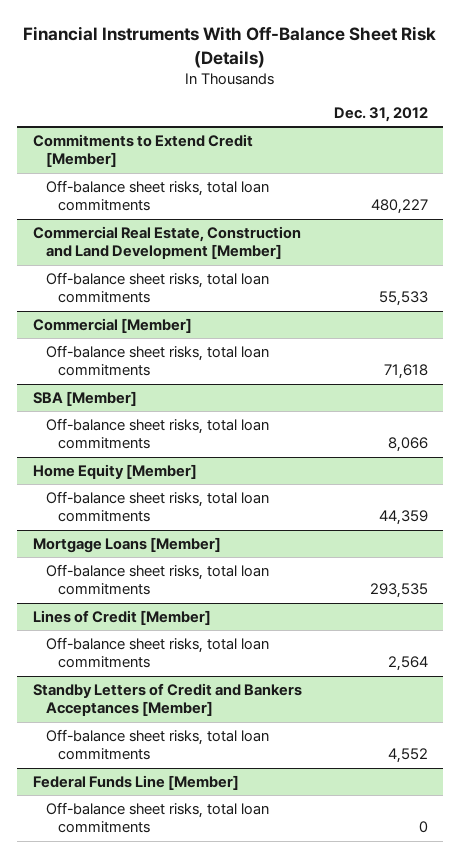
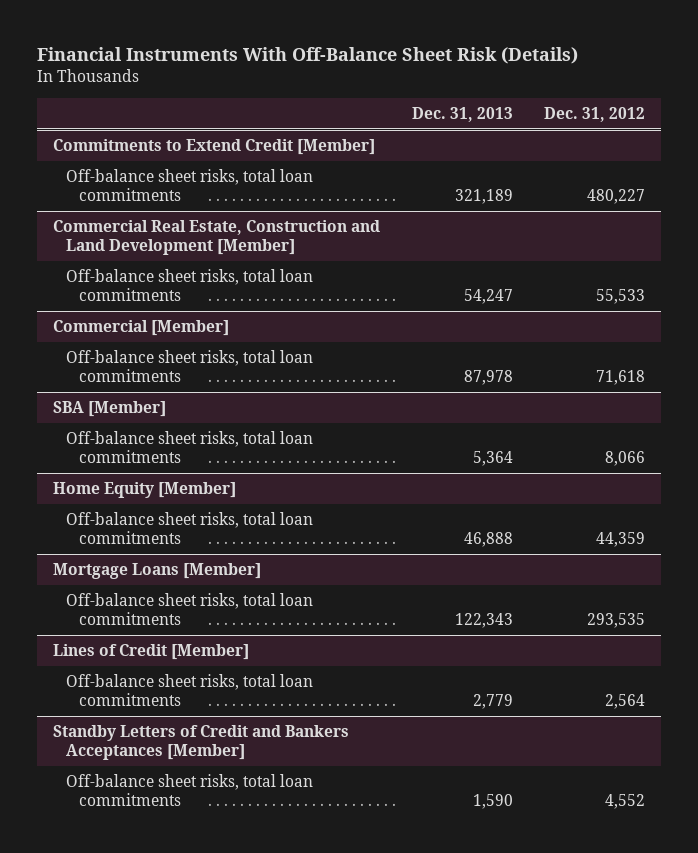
none -> [411,107,513,123] Dec. 31, 2013
[32,774,239,790] Federal Funds Line [Member] -> none
[45,801,269,834] Off-balance sheet risks, total loan commitments -> none

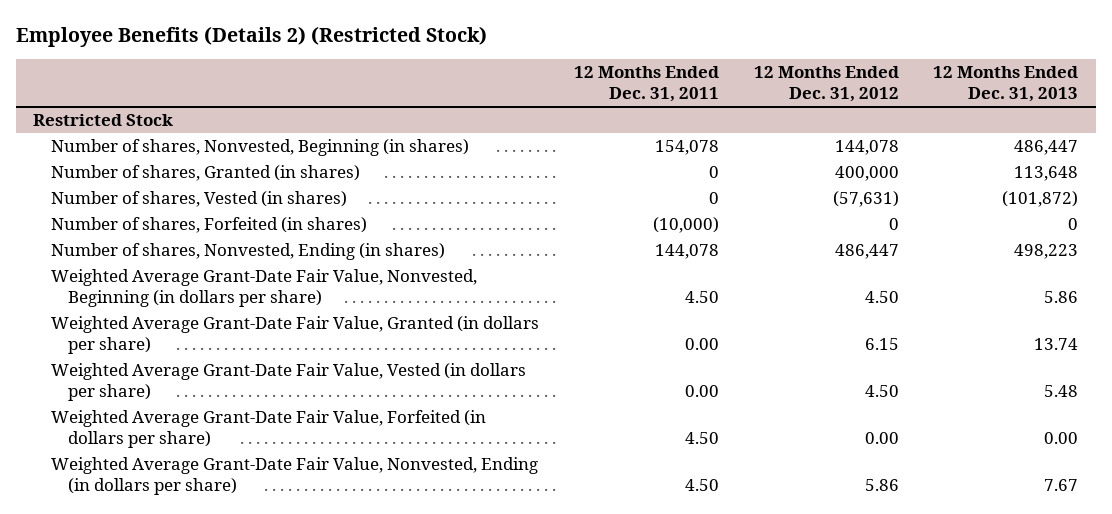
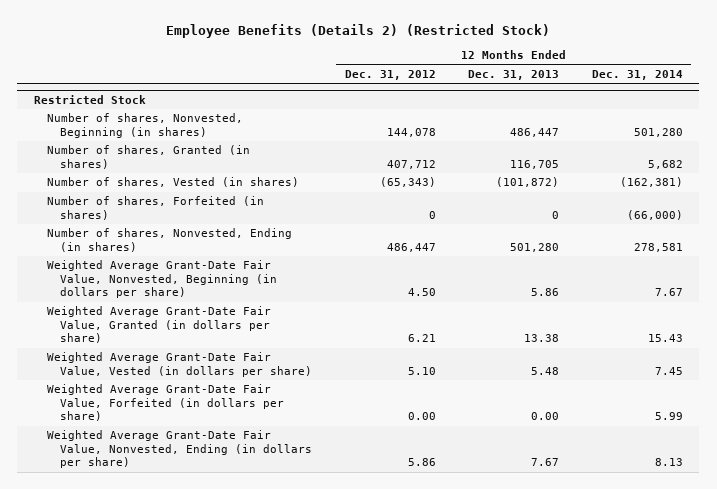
[573,66,719,103] 12 Months Ended Dec. 31, 2011 -> none
none -> [591,69,683,80] Dec. 31, 2014
[834,166,899,182] 400,000 -> [386,159,436,169] 407,712
[1014,166,1079,182] 113,648 -> [510,159,560,169] 116,705
[832,191,899,208] (57,631) -> [379,177,436,188] (65,343)
[1014,244,1079,260] 498,223 -> [510,242,560,252] 501,280
[864,338,899,351] 6.15 -> [407,334,436,343] 6.21
[1034,338,1079,351] 13.74 -> [524,334,560,343] 13.38
[864,385,899,398] 4.50 -> [407,366,436,375] 5.10

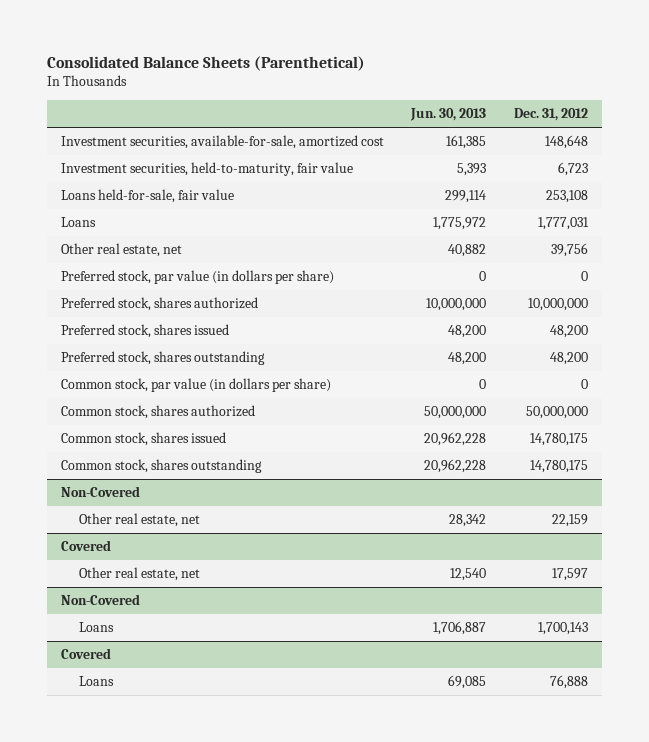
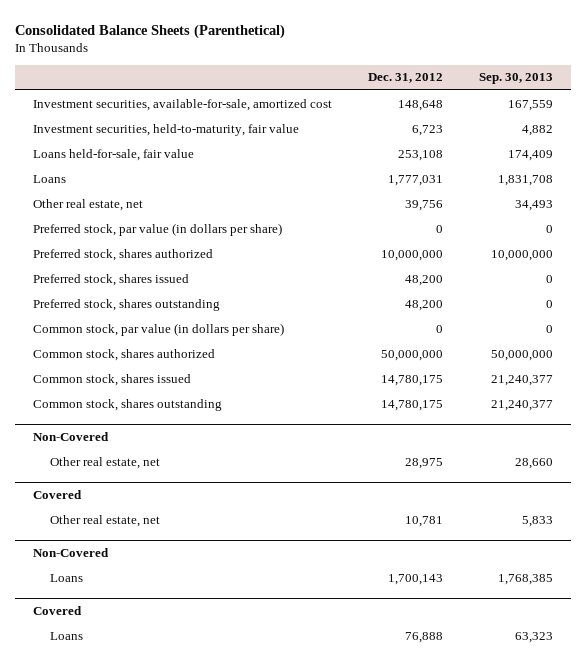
[410,108,487,122] Jun. 30, 2013 -> none
none -> [478,73,553,85] Sep. 30, 2013
[551,514,588,528] 22,159 -> [404,457,443,469] 28,975
[551,568,588,582] 17,597 -> [404,515,443,527] 10,781

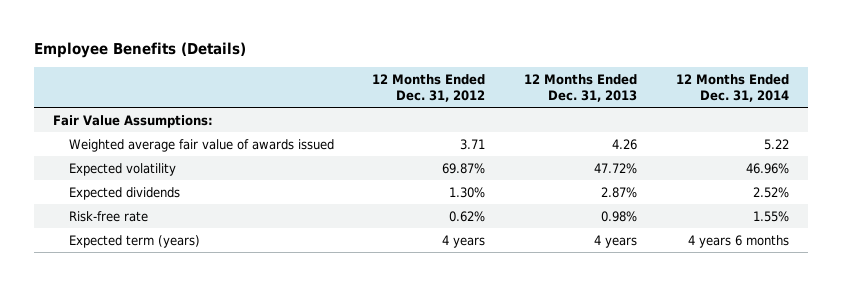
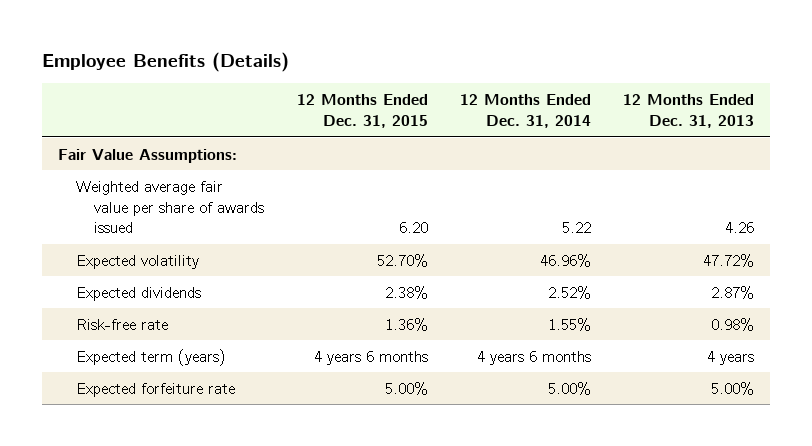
[372,74,486,103] 12 Months Ended Dec. 31, 2012 -> none
none -> [296,94,428,128] 12 Months Ended Dec. 31, 2015
[68,138,334,152] Weighted average fair value of awards issued -> [76,180,265,234] Weighted average fair value per share of awards issued
none -> [76,382,236,397] Expected forfeiture rate

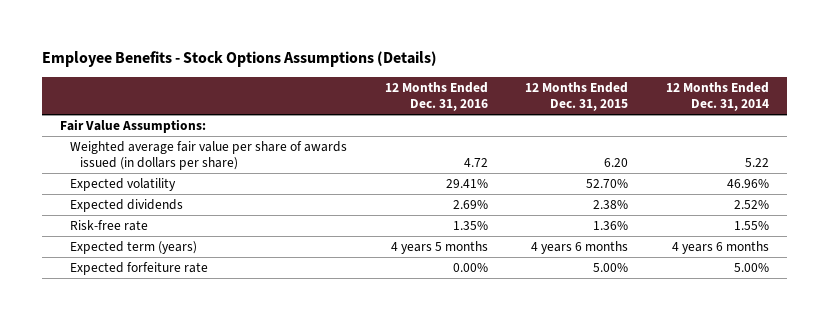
[42,52,290,73] Employee Benefits (Details) -> [41,50,437,67] Employee Benefits - Stock Options Assumptions (Details)
[622,94,754,128] 12 Months Ended Dec. 31, 2013 -> none
none -> [384,81,488,111] 12 Months Ended Dec. 31, 2016
[76,180,265,234] Weighted average fair value per share of awards issued -> [70,141,348,171] Weighted average fair value per share of awards issued (in dollars per share)

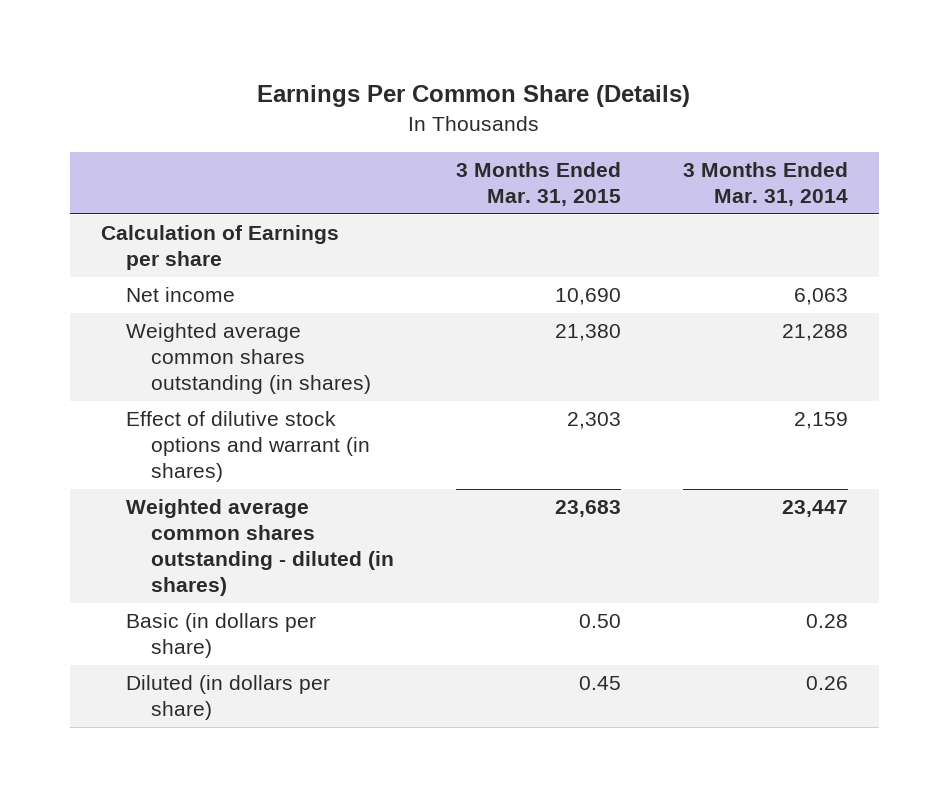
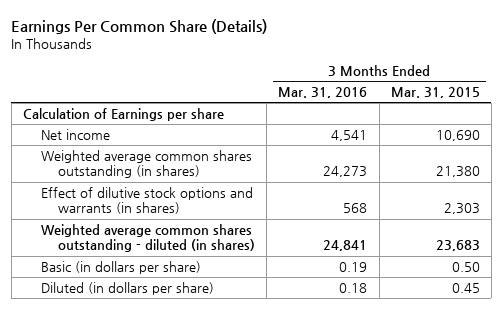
[682,161,848,206] 3 Months Ended Mar. 31, 2014 -> none
none -> [278,87,368,99] Mar. 31, 2016
[125,411,370,483] Effect of dilutive stock options and warrant (in shares) -> [40,186,253,215] Effect of dilutive stock options and warrants (in shares)

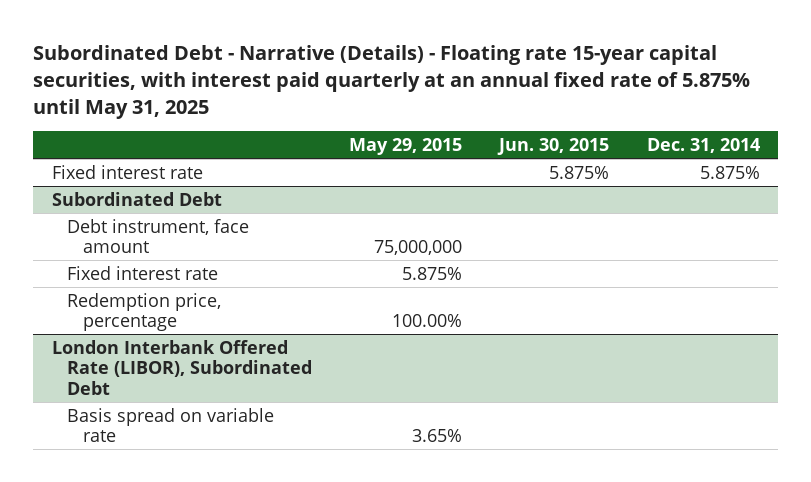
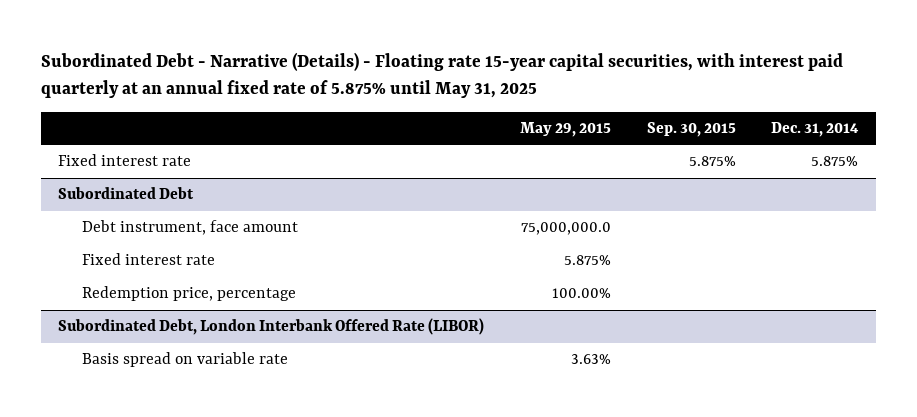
[497,137,610,155] Jun. 30, 2015 -> none
none -> [646,121,736,137] Sep. 30, 2015
[374,240,463,256] 75,000,000 -> [521,222,612,236] 75,000,000.0
[51,339,313,395] London Interbank Offered Rate (LIBOR), Subordinated Debt -> [58,318,485,336] Subordinated Debt, London Interbank Offered Rate (LIBOR)
[412,429,463,443] 3.65% -> [571,354,612,365] 3.63%

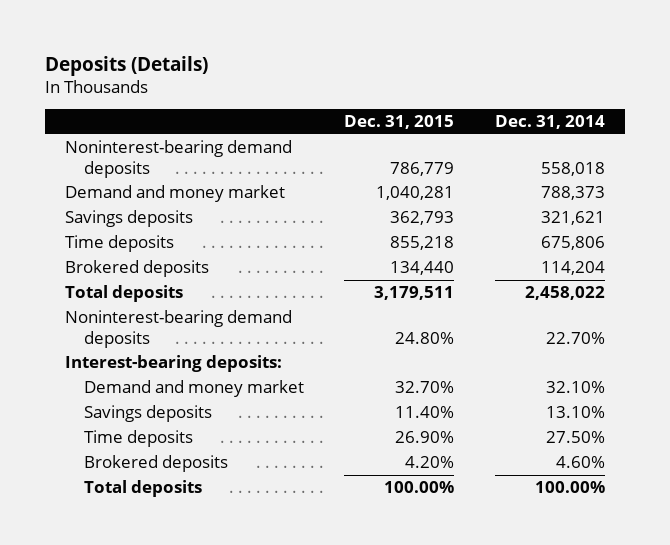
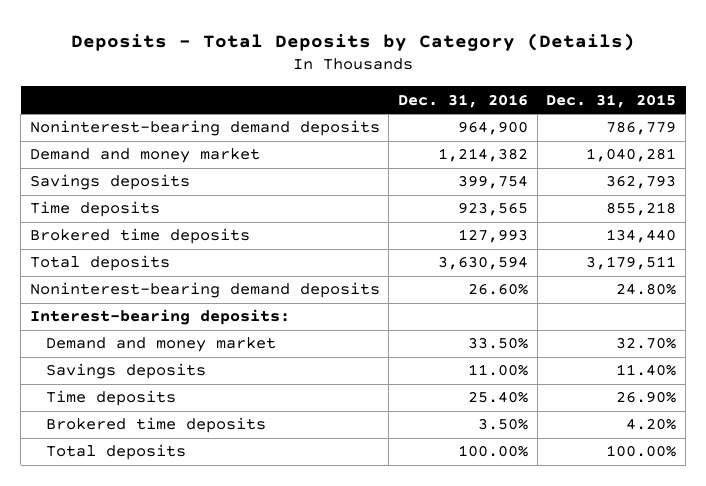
[45,55,209,76] Deposits (Details) -> [71,32,636,51] Deposits - Total Deposits by Category (Details)
[494,115,605,130] Dec. 31, 2014 -> none
none -> [398,93,529,108] Dec. 31, 2016
[65,260,210,278] Brokered deposits -> [29,228,250,245] Brokered time deposits
[83,455,228,473] Brokered deposits -> [45,417,266,434] Brokered time deposits

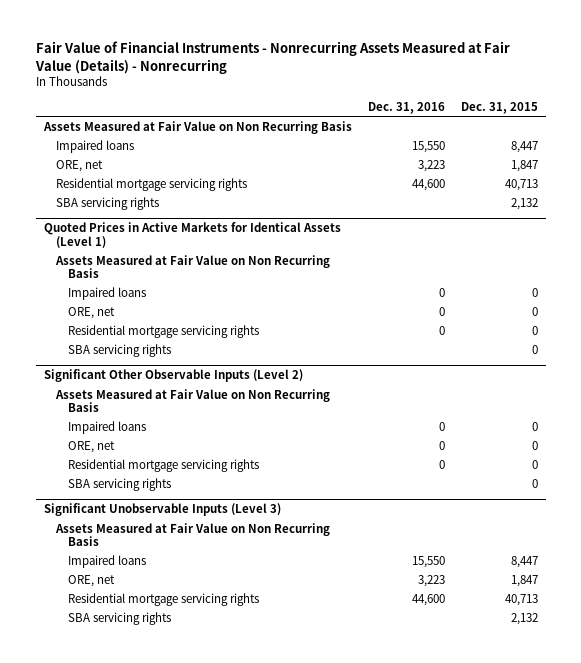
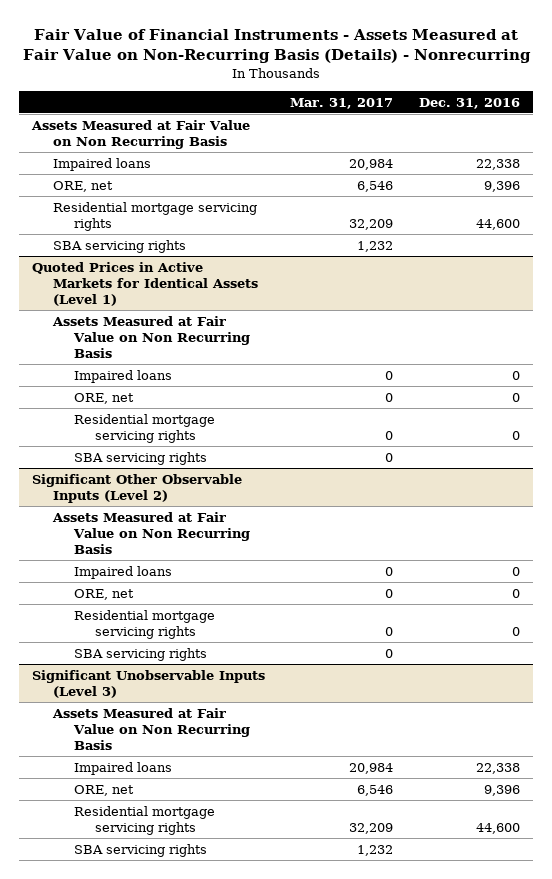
[34,41,510,75] Fair Value of Financial Instruments - Nonrecurring Assets Measured at Fair Value (Details) - Nonrecurring -> [22,28,531,64] Fair Value of Financial Instruments - Assets Measured at Fair Value on Non-Recurring Basis (Details) - Nonrecurring
[460,102,538,115] Dec. 31, 2015 -> none
none -> [290,97,394,109] Mar. 31, 2017
[411,140,445,153] 15,550 -> [475,158,520,170] 22,338
[417,159,445,172] 3,223 -> [483,180,520,192] 9,396
[411,555,445,568] 15,550 -> [475,762,520,774] 22,338
[417,574,445,587] 3,223 -> [483,784,520,796] 9,396

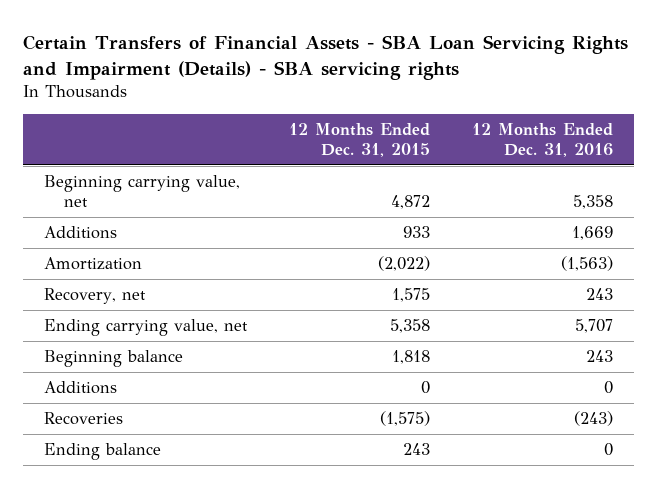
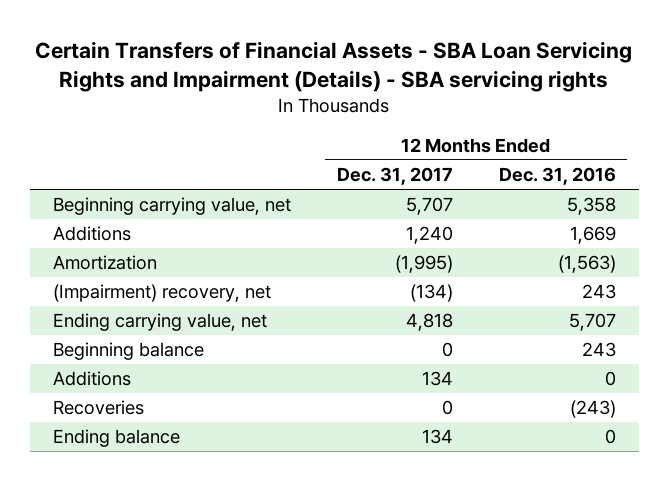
[289,123,431,157] 12 Months Ended Dec. 31, 2015 -> none
none -> [336,167,453,186] Dec. 31, 2017
[44,288,147,305] Recovery, net -> [52,284,271,303] (Impairment) recovery, net

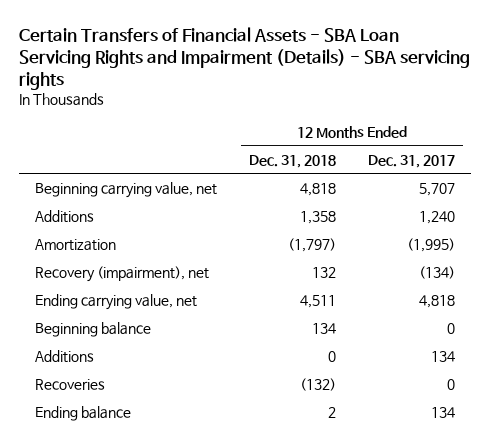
[498,167,616,186] Dec. 31, 2016 -> none
none -> [248,154,336,168] Dec. 31, 2018
[52,284,271,303] (Impairment) recovery, net -> [34,265,209,282] Recovery (impairment), net

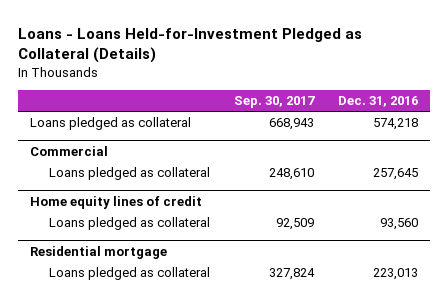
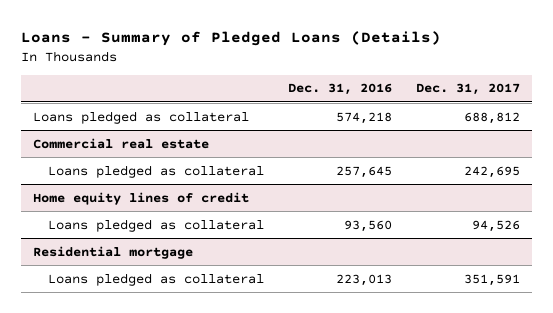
[18,27,363,64] Loans - Loans Held-for-Investment Pledged as Collateral (Details) -> [20,31,441,47] Loans - Summary of Pledged Loans (Details)
[234,96,316,109] Sep. 30, 2017 -> none
none -> [416,83,521,96] Dec. 31, 2017
[30,146,109,157] Commercial -> [32,137,209,149] Commercial real estate

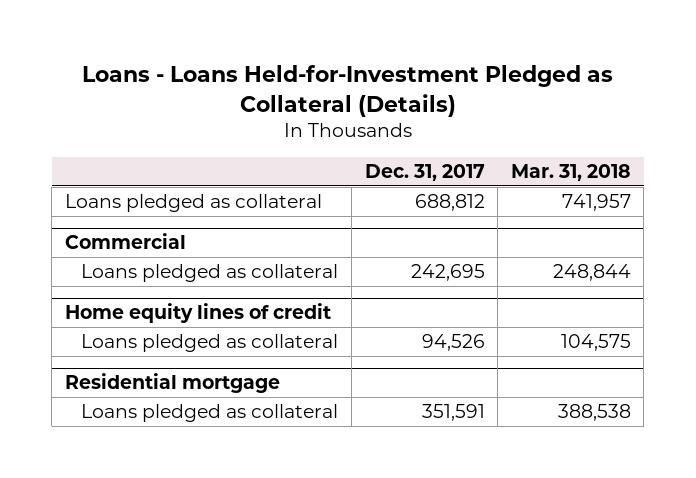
[20,31,441,47] Loans - Summary of Pledged Loans (Details) -> [81,64,613,117] Loans - Loans Held-for-Investment Pledged as Collateral (Details)
[288,83,393,96] Dec. 31, 2016 -> none
none -> [510,163,631,181] Mar. 31, 2018
[32,137,209,149] Commercial real estate -> [65,233,187,250] Commercial

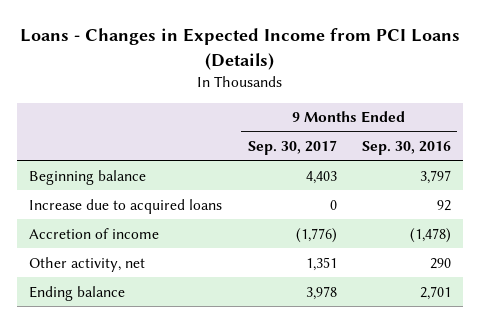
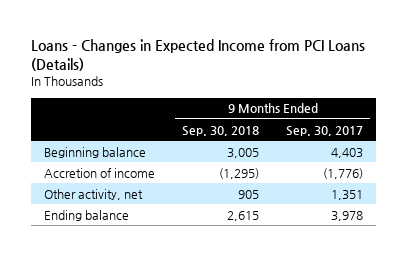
[361,141,451,156] Sep. 30, 2016 -> none
none -> [182,125,260,136] Sep. 30, 2018
[29,198,223,214] Increase due to acquired loans -> none

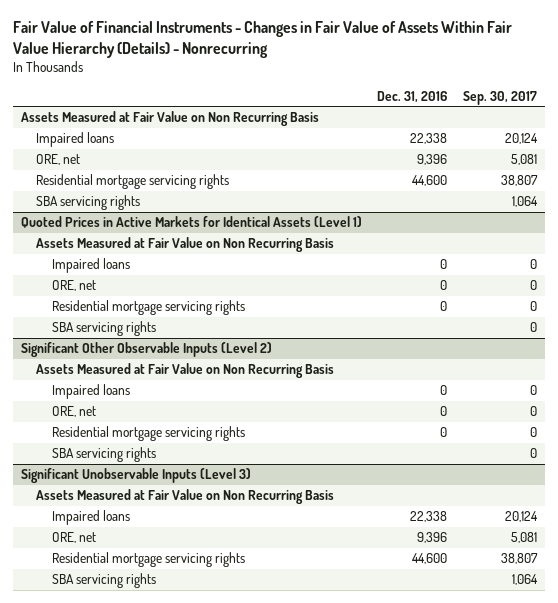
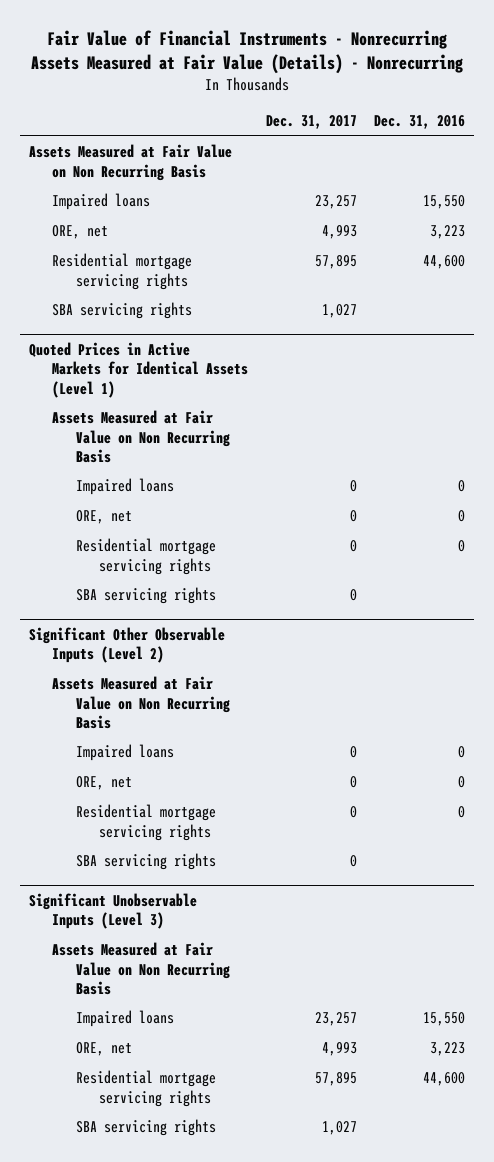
[12,21,512,59] Fair Value of Financial Instruments - Changes in Fair Value of Assets Within Fair Value Hierarchy (Details) - Nonrecurring -> [30,29,463,75] Fair Value of Financial Instruments - Nonrecurring Assets Measured at Fair Value (Details) - Nonrecurring
[463,90,538,105] Sep. 30, 2017 -> none
none -> [265,115,357,130] Dec. 31, 2017
[410,133,448,145] 22,338 -> [422,195,465,210] 15,550
[417,154,448,166] 9,396 -> [429,225,465,240] 3,223
[410,511,448,523] 22,338 -> [422,1012,465,1027] 15,550
[417,532,448,544] 9,396 -> [429,1042,465,1057] 3,223

